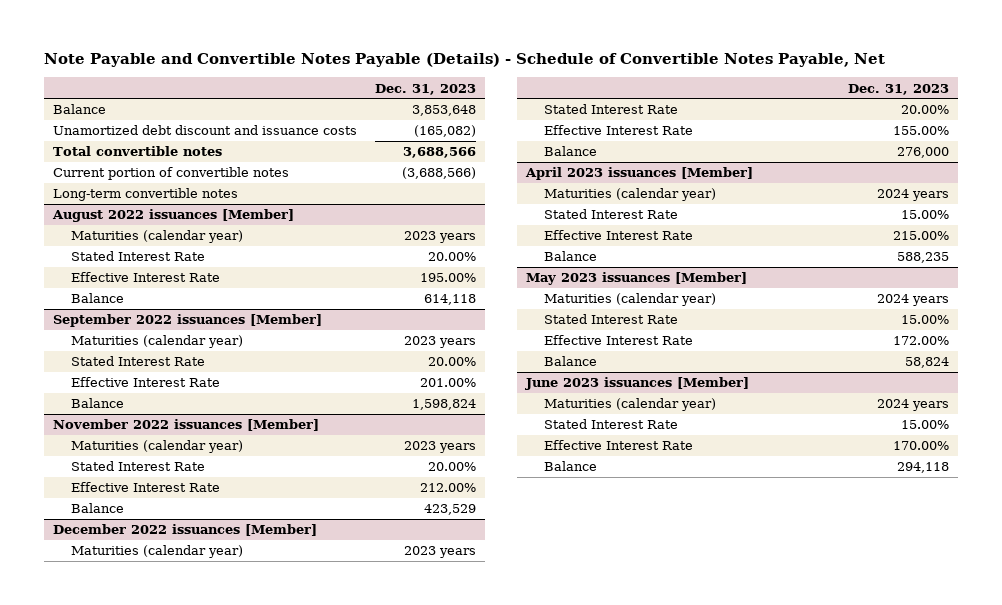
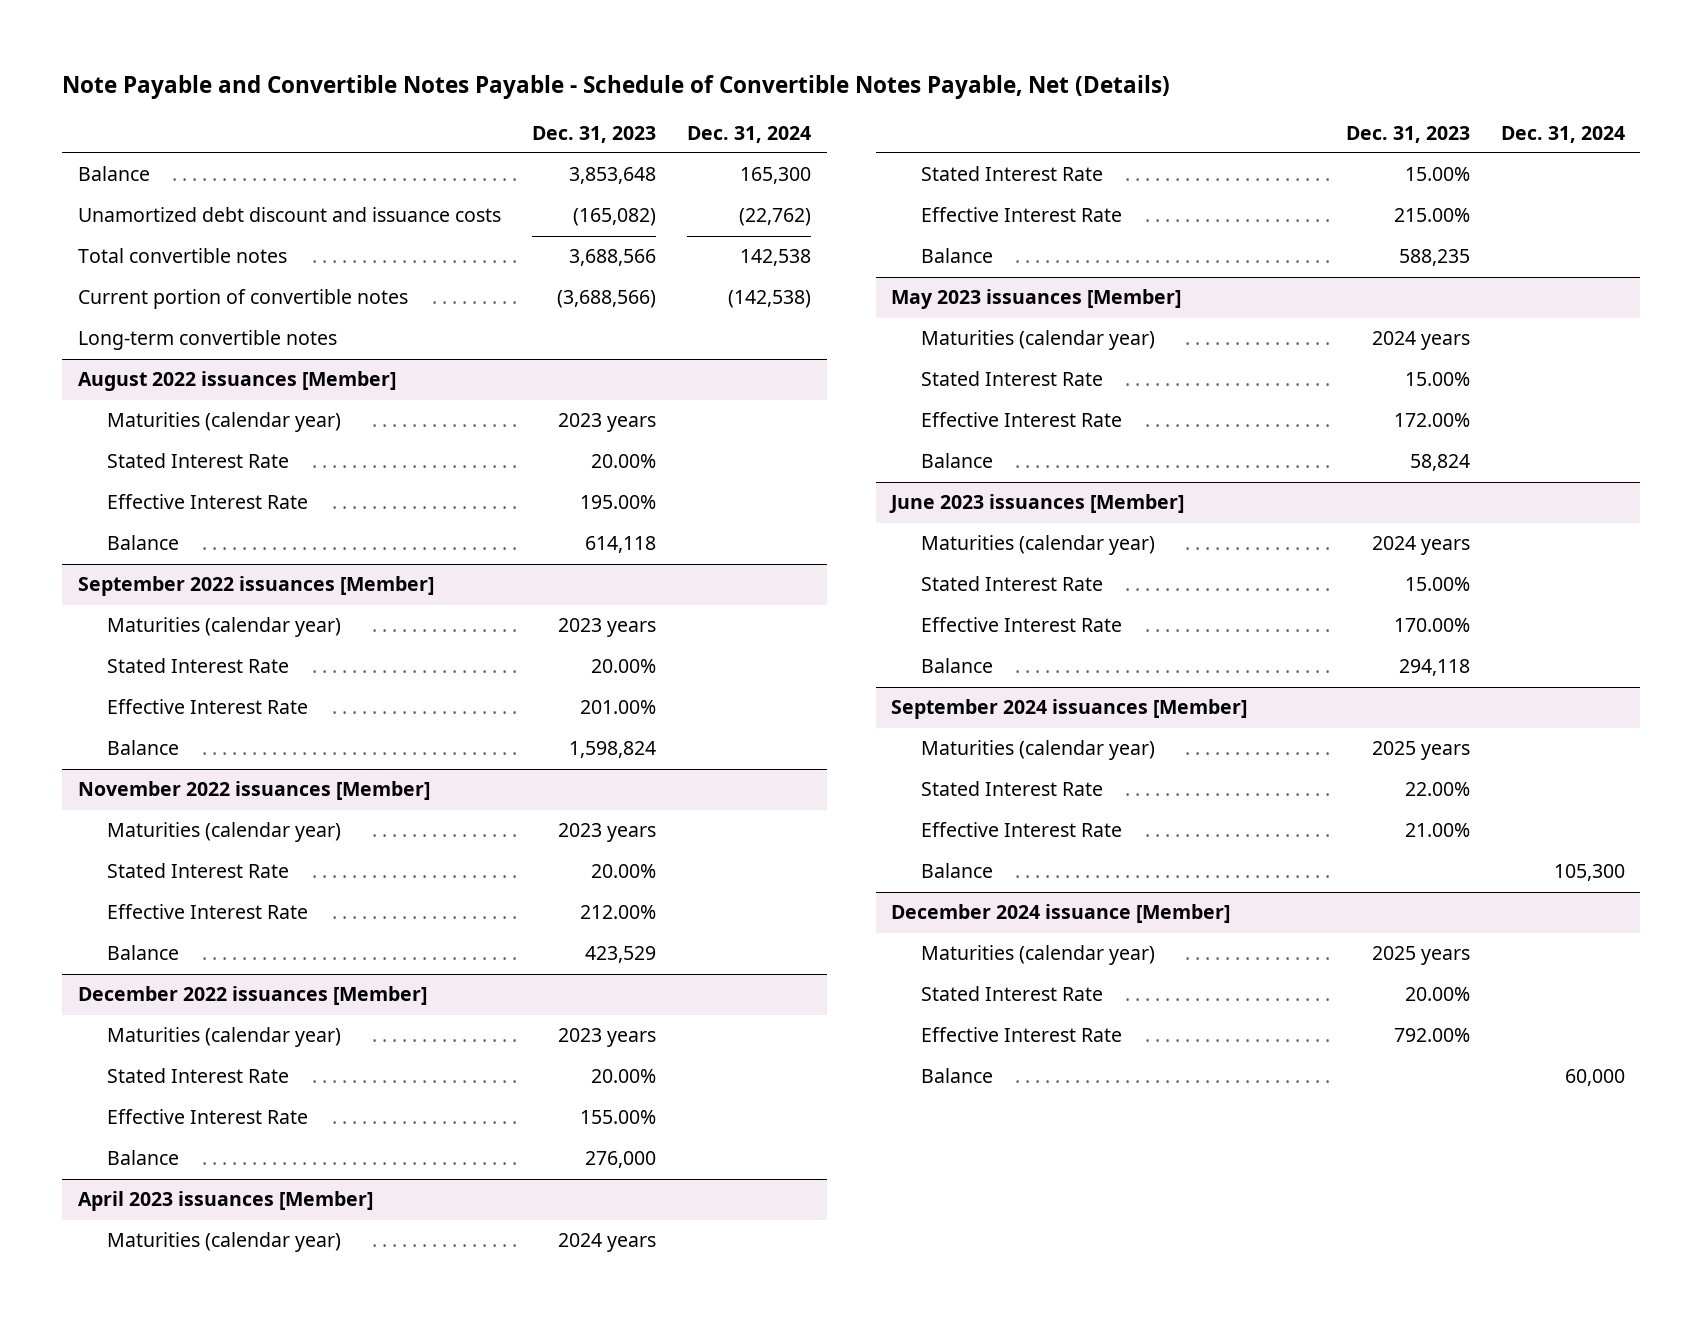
[43,53,885,68] Note Payable and Convertible Notes Payable (Details) - Schedule of Convertible Notes Payable, Net -> [62,74,1171,99] Note Payable and Convertible Notes Payable - Schedule of Convertible Notes Payable, Net (Details)
none -> [687,125,812,143] Dec. 31, 2024
none -> [891,699,1248,720] September 2024 issuances [Member]
none -> [920,740,1155,761] Maturities (calendar year)
none -> [920,781,1103,797] Stated Interest Rate
none -> [920,822,1122,838] Effective Interest Rate
none -> [920,863,993,879] Balance
none -> [891,904,1231,924] December 2024 issuance [Member]
none -> [920,945,1155,966] Maturities (calendar year)
none -> [920,986,1103,1002] Stated Interest Rate
none -> [920,1027,1122,1043] Effective Interest Rate
none -> [920,1068,993,1084] Balance

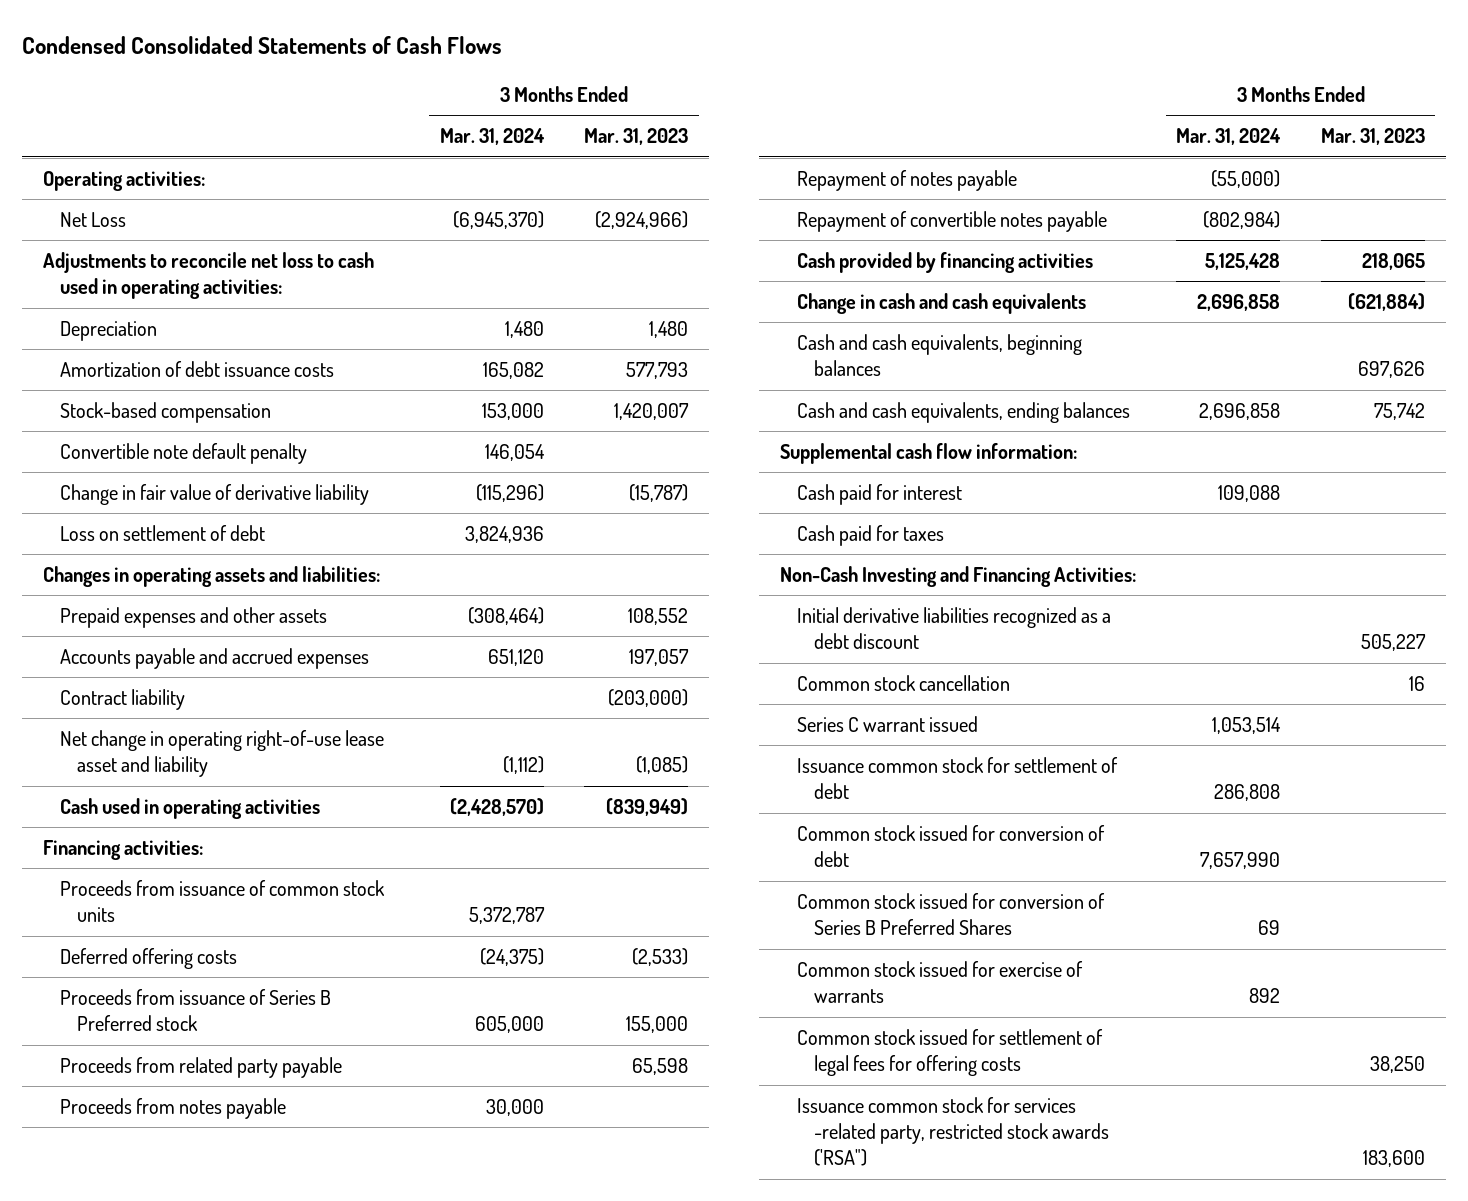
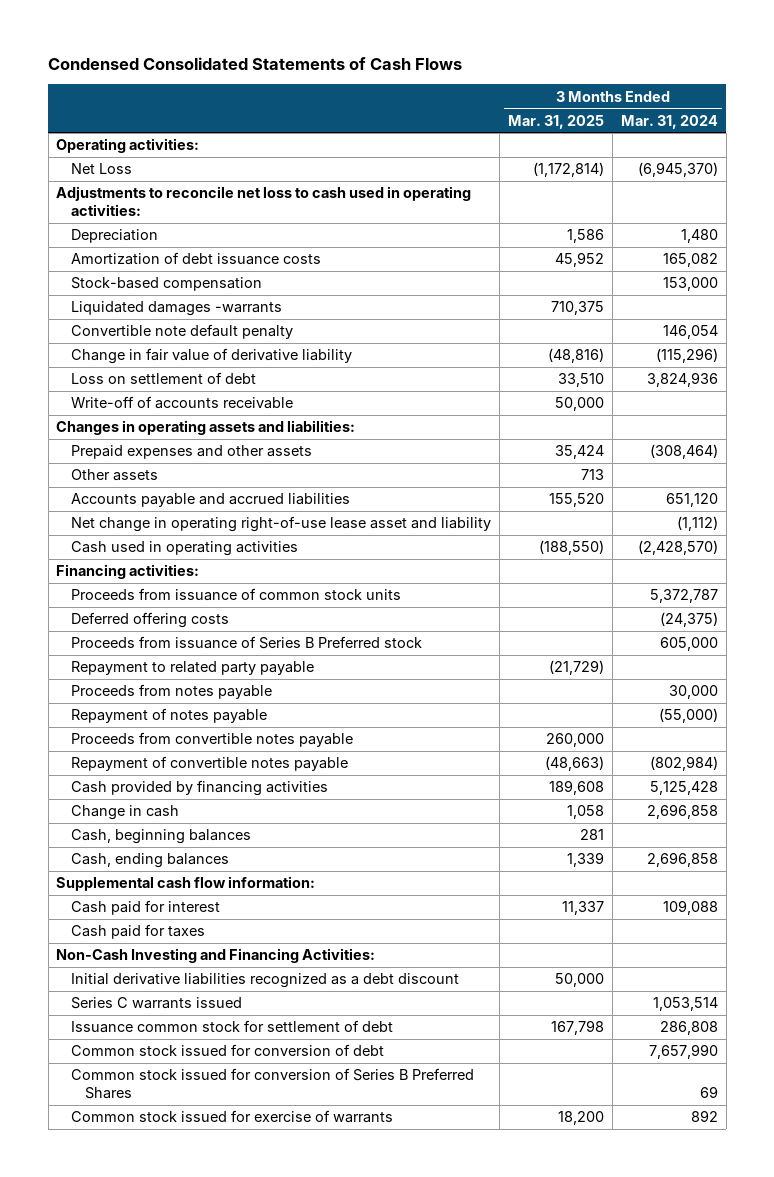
[584,128,689,146] Mar. 31, 2023 -> none
none -> [507,114,604,129] Mar. 31, 2025
none -> [70,301,282,317] Liquidated damages -warrants
none -> [70,396,293,410] Write-off of accounts receivable
[59,689,185,711] Contract liability -> none
none -> [70,469,158,482] Other assets
[59,648,369,670] Accounts payable and accrued expenses -> [70,493,350,508] Accounts payable and accrued liabilities
[59,1057,342,1079] Proceeds from related party payable -> none
none -> [70,661,314,676] Repayment to related party payable
none -> [70,732,353,748] Proceeds from convertible notes payable
[796,293,1086,315] Change in cash and cash equivalents -> [70,805,179,821] Change in cash
[796,334,1082,377] Cash and cash equivalents, beginning balances -> [70,829,251,845] Cash, beginning balances
[796,402,1130,424] Cash and cash equivalents, ending balances -> [70,853,229,869] Cash, ending balances
[796,675,1010,692] Common stock cancellation -> none
[796,716,978,733] Series C warrant issued -> [70,997,242,1010] Series C warrants issued
[796,1029,1103,1077] Common stock issued for settlement of legal fees for offering costs -> none
[796,1097,1109,1167] Issuance common stock for services -related party, restricted stock awards ('RSA") -> none

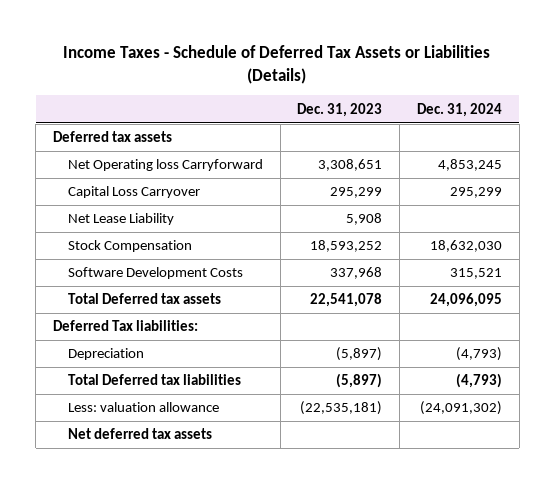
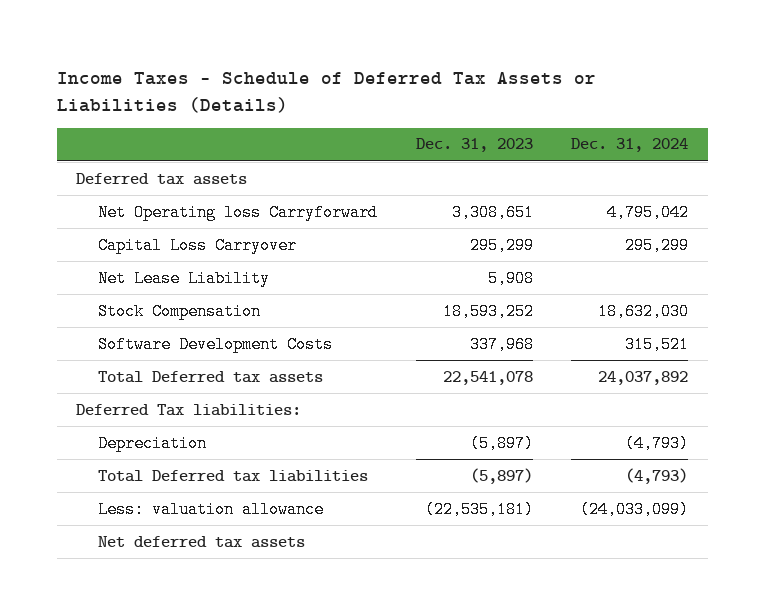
[437,159,502,172] 4,853,245 -> [607,203,690,221] 4,795,042
[429,293,502,308] 24,096,095 -> [598,370,689,385] 24,037,892
[419,401,502,416] (24,091,302) -> [580,500,690,518] (24,033,099)

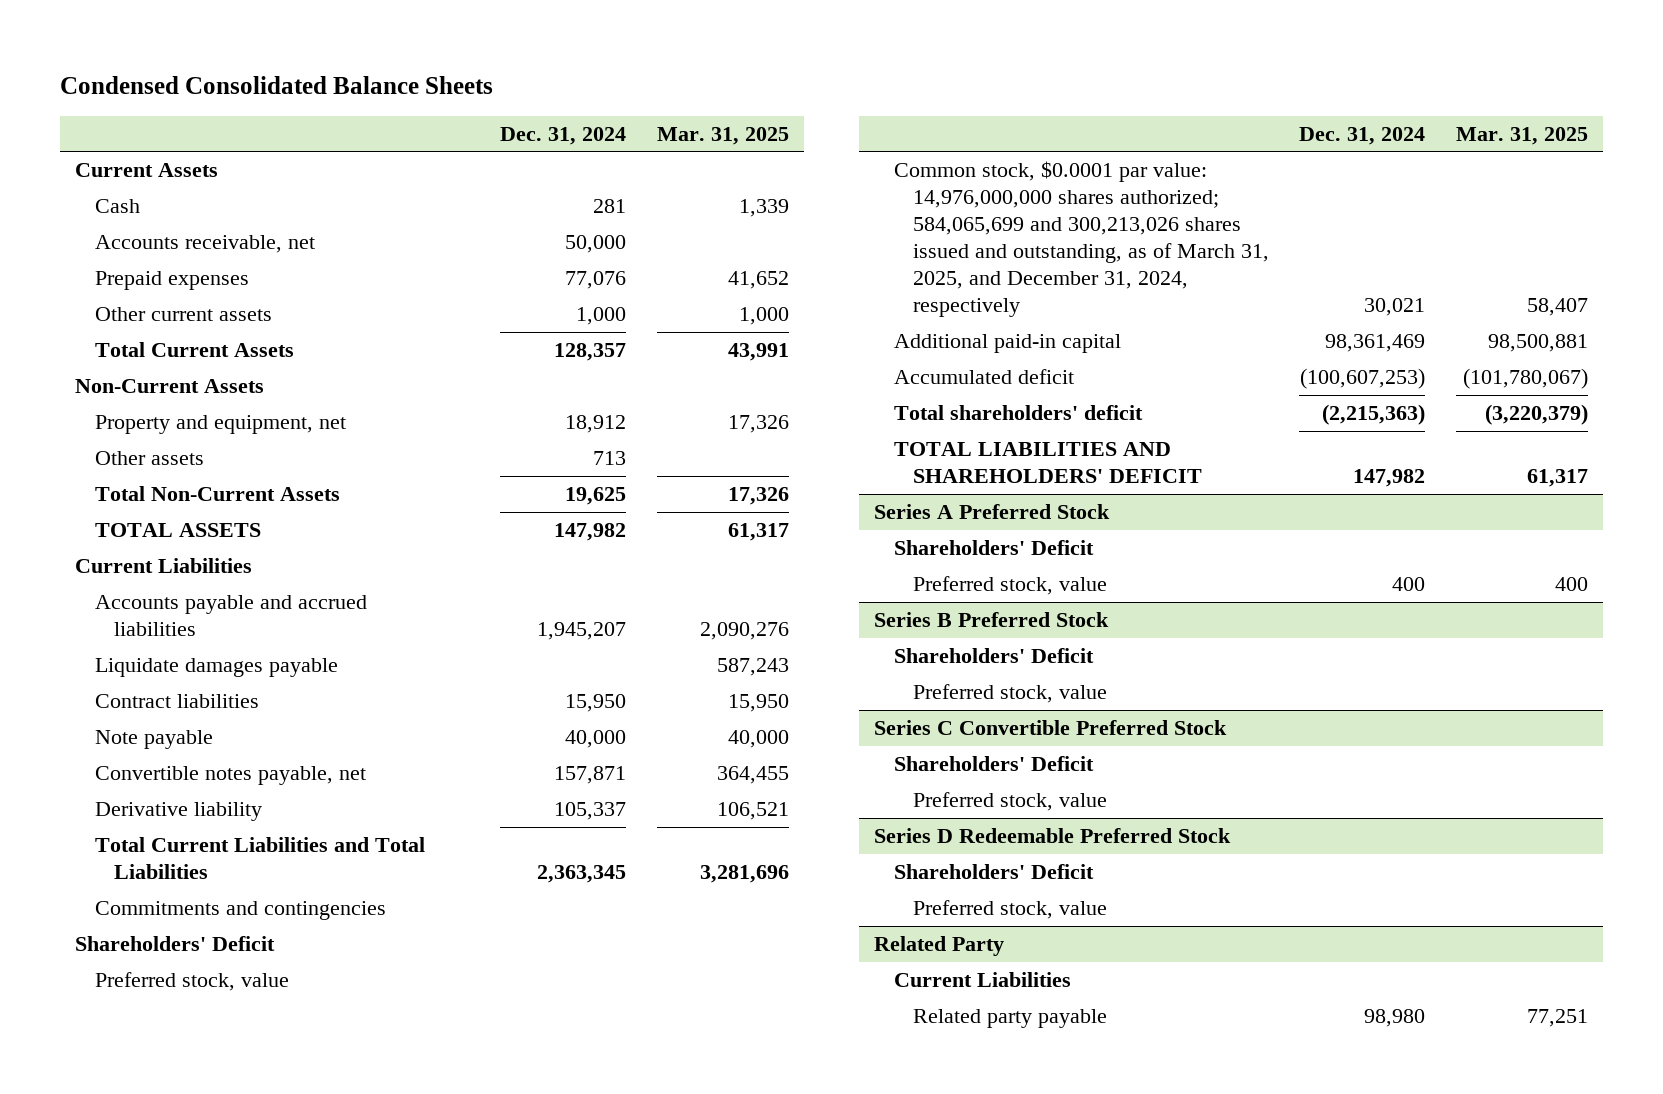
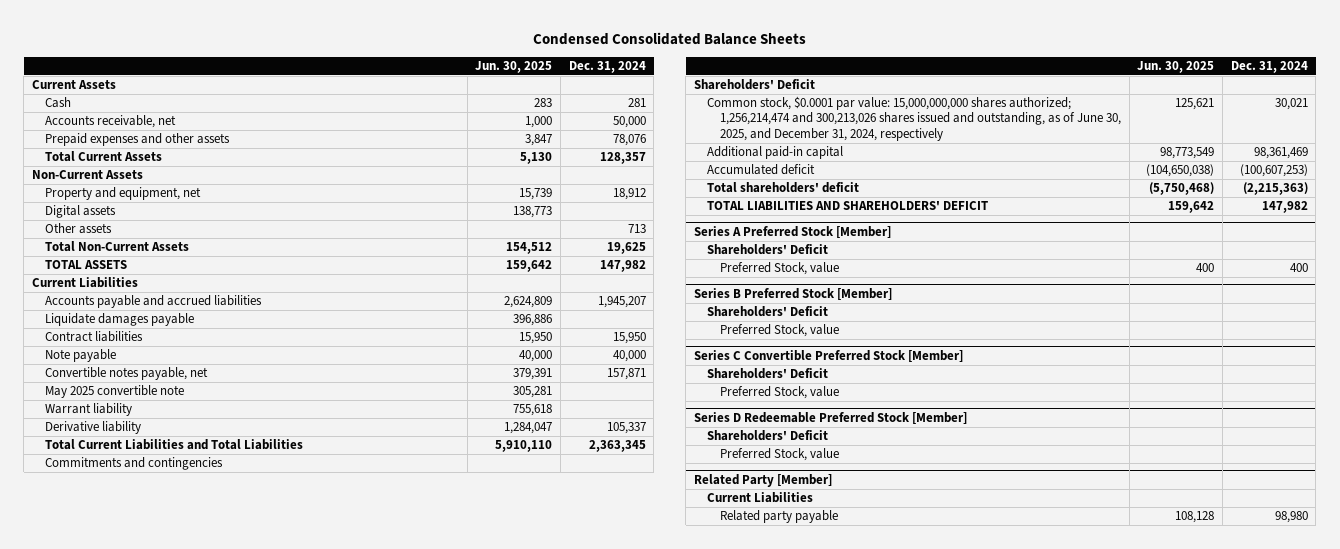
[656,126,789,145] Mar. 31, 2025 -> none
none -> [475,60,553,73] Jun. 30, 2025
[94,306,272,321] Other current assets -> none
[94,270,249,290] Prepaid expenses -> [45,133,231,147] Prepaid expenses and other assets
[565,270,627,289] 77,076 -> [612,134,646,147] 78,076
none -> [45,205,117,219] Digital assets
none -> [45,385,185,399] May 2025 convertible note
none -> [45,403,133,417] Warrant liability
[94,971,289,991] Preferred stock, value -> none
[893,160,1269,317] Common stock, $0.0001 par value: 14,976,000,000 shares authorized; 584,065,699 and 300,213,026 shares issued and outstanding, as of March 31, 2025, and December 31, 2024, respectively -> [707,96,1122,141] Common stock, $0.0001 par value: 15,000,000,000 shares authorized; 1,256,214,474 and 300,213,026 shares issued and outstanding, as of June 30, 2025, and December 31, 2024, respectively
[874,503,1111,519] Series A Preferred Stock -> [694,225,892,238] Series A Preferred Stock [Member]
[912,575,1107,595] Preferred stock, value -> [720,262,840,276] Preferred Stock, value
[874,611,1110,627] Series B Preferred Stock -> [694,287,893,300] Series B Preferred Stock [Member]
[912,683,1107,703] Preferred stock, value -> [720,324,840,338] Preferred Stock, value
[874,719,1228,735] Series C Convertible Preferred Stock -> [694,349,964,362] Series C Convertible Preferred Stock [Member]
[912,791,1107,811] Preferred stock, value -> [720,386,840,400] Preferred Stock, value
[874,827,1232,843] Series D Redeemable Preferred Stock -> [694,411,968,424] Series D Redeemable Preferred Stock [Member]
[912,899,1107,919] Preferred stock, value -> [720,448,840,462] Preferred Stock, value
[874,935,1005,956] Related Party -> [694,473,833,487] Related Party [Member]

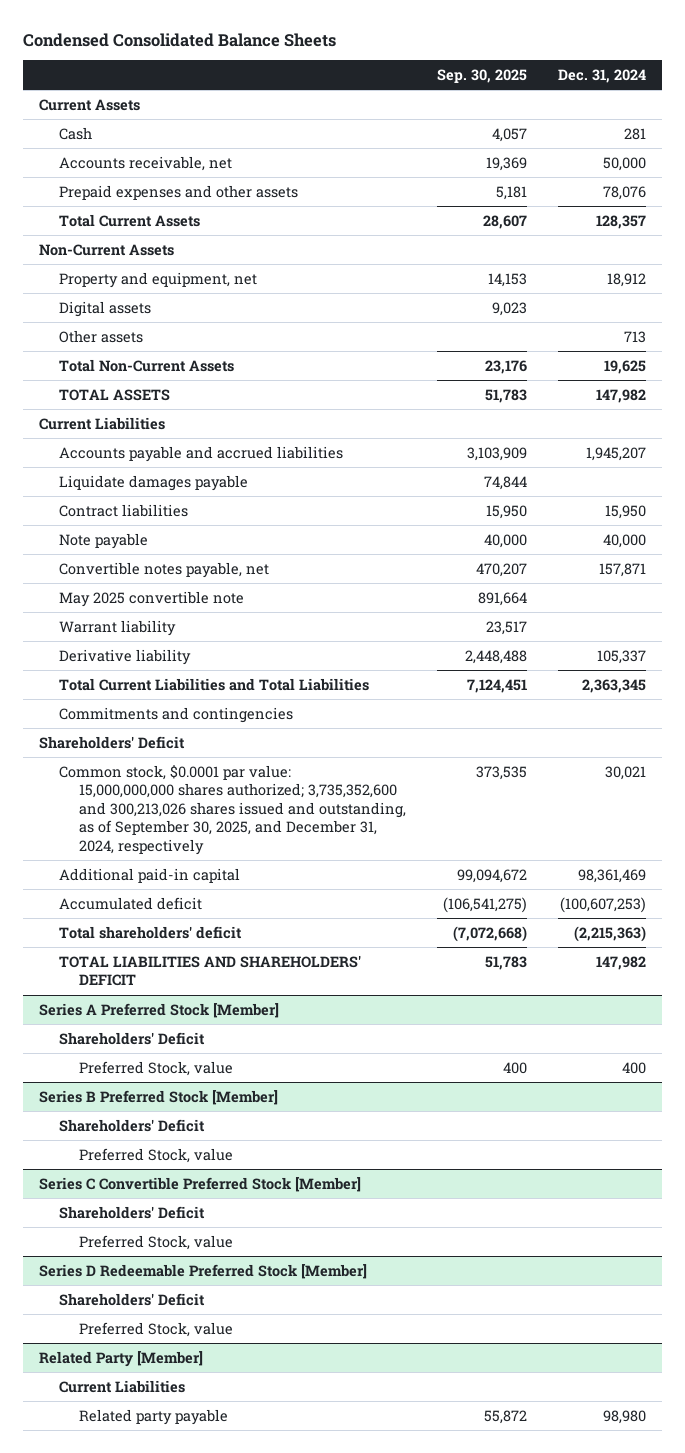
[475,60,553,73] Jun. 30, 2025 -> none
none -> [437,68,528,83] Sep. 30, 2025
[707,96,1122,141] Common stock, $0.0001 par value: 15,000,000,000 shares authorized; 1,256,214,474 and 300,213,026 shares issued and outstanding, as of June 30, 2025, and December 31, 2024, respectively -> [58,764,407,855] Common stock, $0.0001 par value: 15,000,000,000 shares authorized; 3,735,352,600 and 300,213,026 shares issued and outstanding, as of September 30, 2025, and December 31, 2024, respectively

